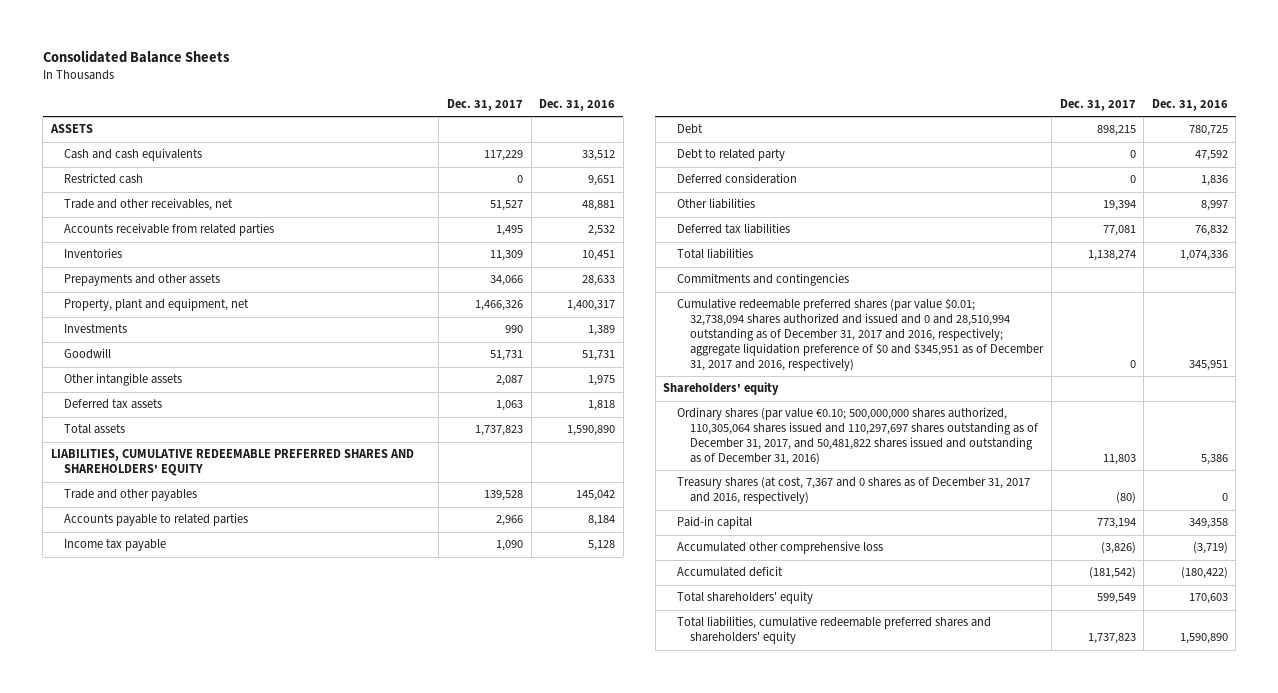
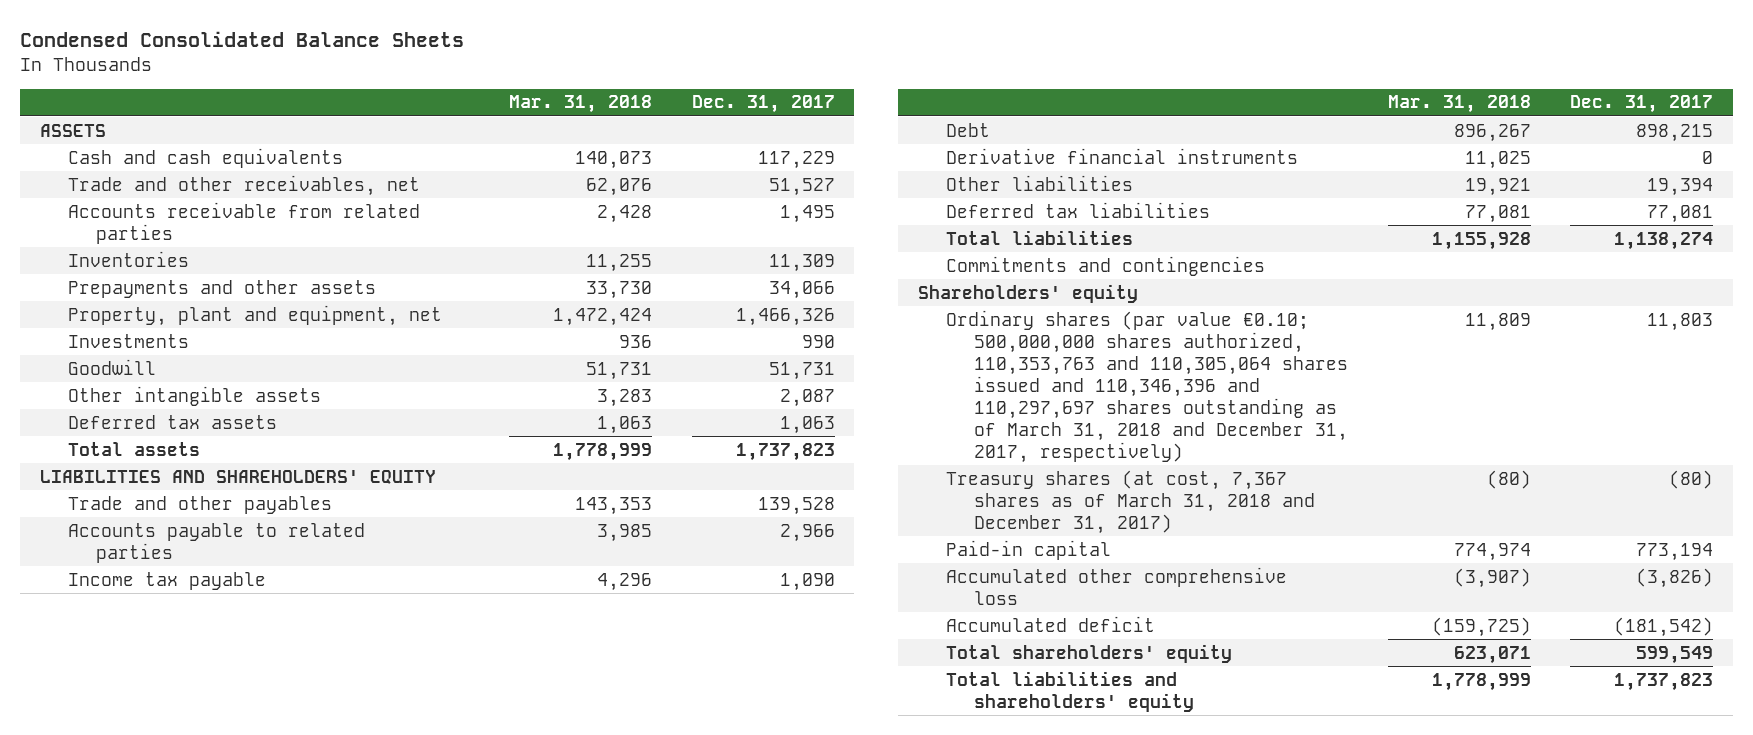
[42,50,230,64] Consolidated Balance Sheets -> [19,31,464,48] Condensed Consolidated Balance Sheets
[539,99,616,112] Dec. 31, 2016 -> none
none -> [509,95,653,114] Mar. 31, 2018
[64,173,144,185] Restricted cash -> none
[50,449,414,477] LIABILITIES, CUMULATIVE REDEEMABLE PREFERRED SHARES AND SHAREHOLDERS' EQUITY -> [39,469,436,484] LIABILITIES AND SHAREHOLDERS' EQUITY
[676,149,785,162] Debt to related party -> none
[676,173,797,185] Deferred consideration -> none
none -> [946,147,1299,164] Derivative financial instruments
[676,298,1045,372] Cumulative redeemable preferred shares (par value $0.01; 32,738,094 shares authorized and issued and 0 and 28,510,994 outstanding as of December 31, 2017 and 2016, respectively; aggregate liquidation preference of $0 and $345,951 as of December 31, 2017 and 2016, respectively) -> none
[676,407,1039,466] Ordinary shares (par value €0.10; 500,000,000 shares authorized, 110,305,064 shares issued and 110,297,697 shares outstanding as of December 31, 2017, and 50,481,822 shares issued and outstanding as of December 31, 2016) -> [946,309,1349,463] Ordinary shares (par value €0.10; 500,000,000 shares authorized, 110,353,763 and 110,305,064 shares issued and 110,346,396 and 110,297,697 shares outstanding as of March 31, 2018 and December 31, 2017, respectively)
[676,477,1030,505] Treasury shares (at cost, 7,367 and 0 shares as of December 31, 2017 and 2016, respectively) -> [946,469,1316,534] Treasury shares (at cost, 7,367 shares as of March 31, 2018 and December 31, 2017)
[676,616,991,645] Total liabilities, cumulative redeemable preferred shares and shareholders' equity -> [946,670,1195,712] Total liabilities and shareholders' equity

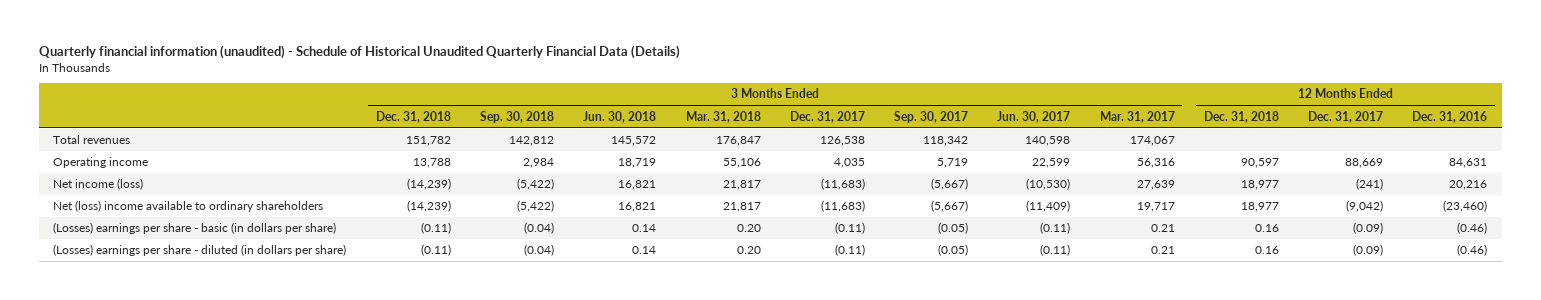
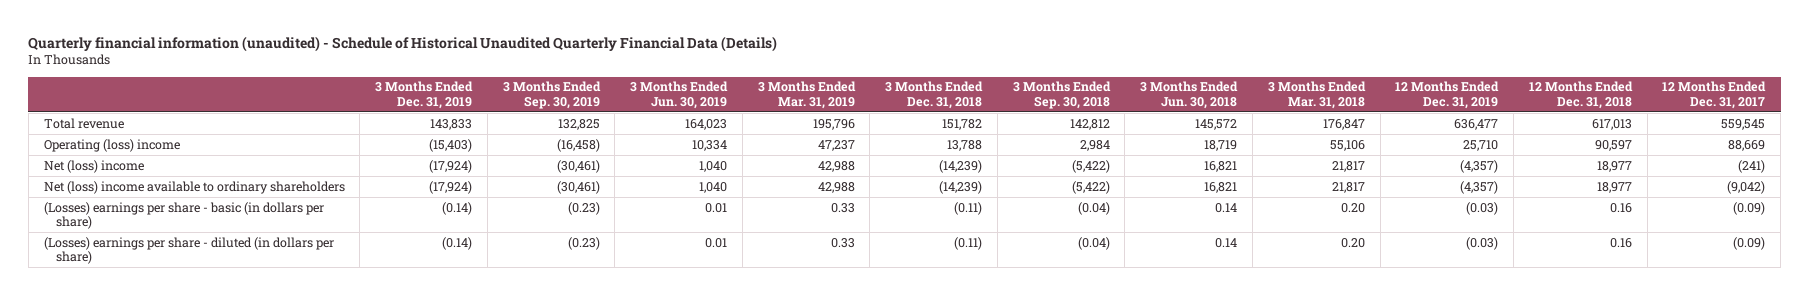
[789,110,865,123] Dec. 31, 2017 -> none
[894,110,969,123] Sep. 30, 2017 -> none
[997,110,1071,123] Jun. 30, 2017 -> none
[1099,110,1175,123] Mar. 31, 2017 -> none
[1412,110,1488,123] Dec. 31, 2016 -> none
none -> [375,81,474,109] 3 Months Ended Dec. 31, 2019
none -> [502,81,601,109] 3 Months Ended Sep. 30, 2019
none -> [630,81,729,109] 3 Months Ended Jun. 30, 2019
none -> [757,81,856,109] 3 Months Ended Mar. 31, 2019
none -> [1395,81,1500,109] 12 Months Ended Dec. 31, 2019
[53,135,131,145] Total revenues -> none
none -> [43,117,124,129] Total revenue
[53,157,149,169] Operating income -> [43,138,180,152] Operating (loss) income
[53,178,144,191] Net income (loss) -> [43,159,144,173] Net (loss) income

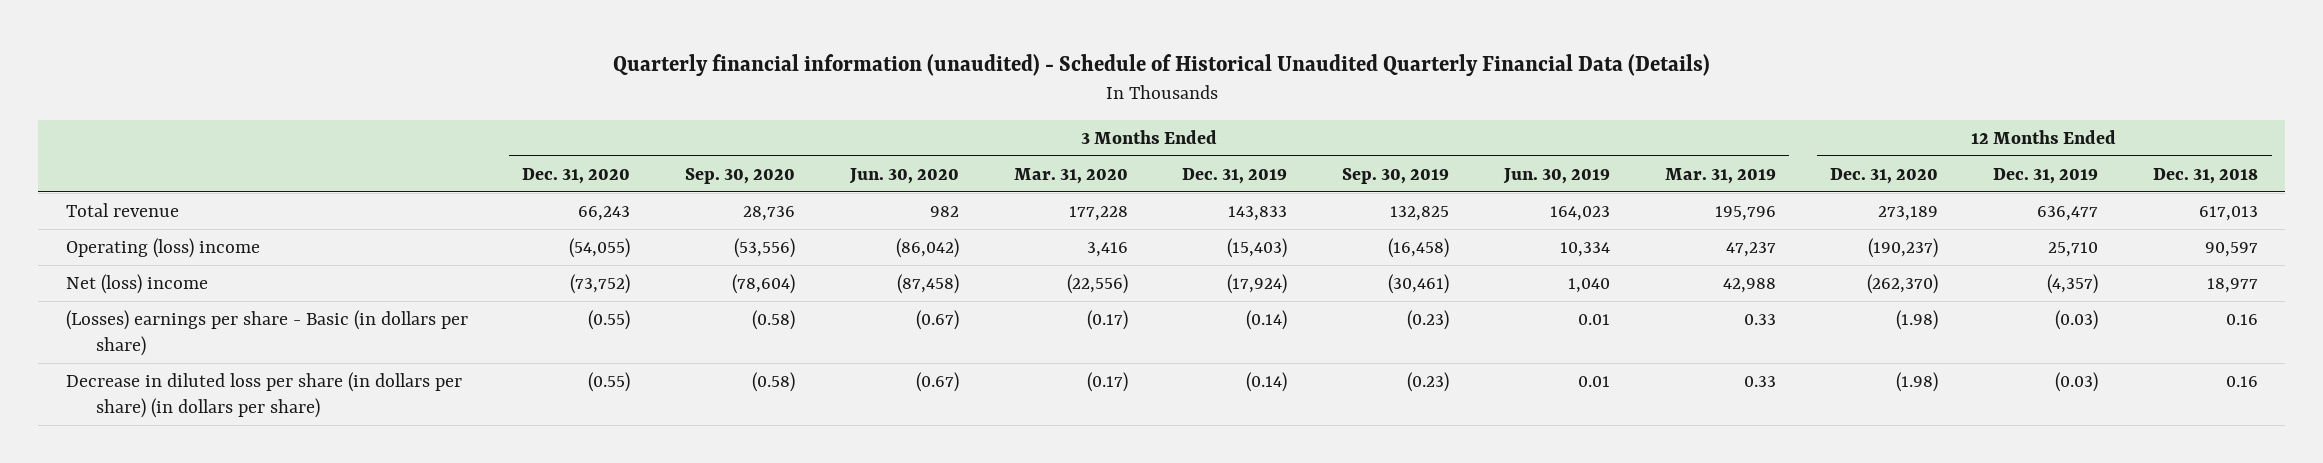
[885,81,984,109] 3 Months Ended Dec. 31, 2018 -> none
[1012,81,1111,109] 3 Months Ended Sep. 30, 2018 -> none
[1140,81,1239,109] 3 Months Ended Jun. 30, 2018 -> none
[1267,81,1366,109] 3 Months Ended Mar. 31, 2018 -> none
[1662,81,1767,109] 12 Months Ended Dec. 31, 2017 -> none
none -> [522,167,631,184] Dec. 31, 2020
none -> [685,167,796,184] Sep. 30, 2020
none -> [848,167,959,184] Jun. 30, 2020
none -> [1013,167,1128,184] Mar. 31, 2020
none -> [1830,167,1939,184] Dec. 31, 2020
[43,180,345,194] Net (loss) income available to ordinary shareholders -> none
[43,201,324,230] (Losses) earnings per share - basic (in dollars per share) -> [65,309,468,356] (Losses) earnings per share - Basic (in dollars per share)
[43,236,334,265] (Losses) earnings per share - diluted (in dollars per share) -> [65,371,462,418] Decrease in diluted loss per share (in dollars per share) (in dollars per share)

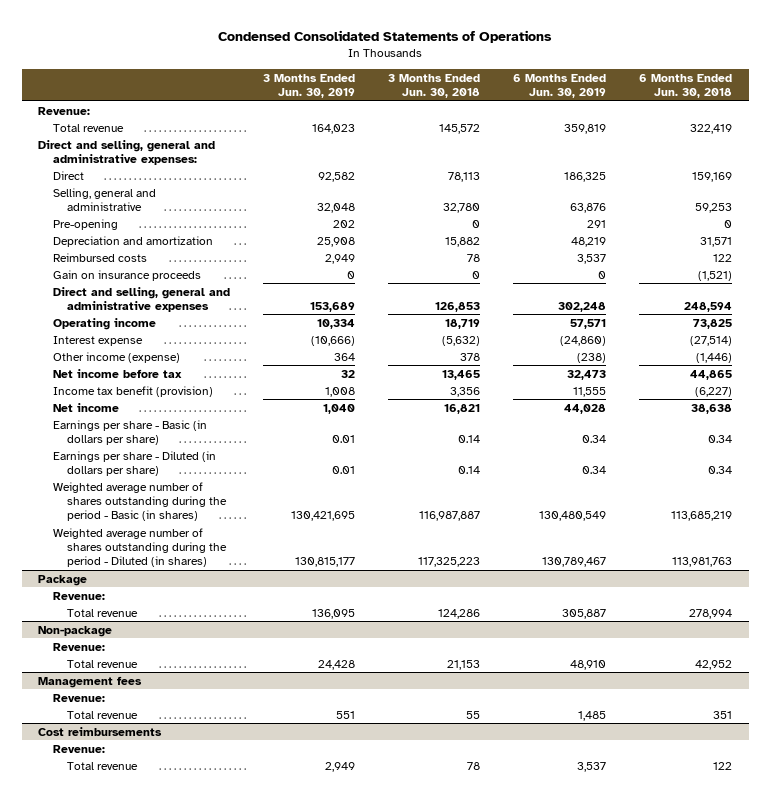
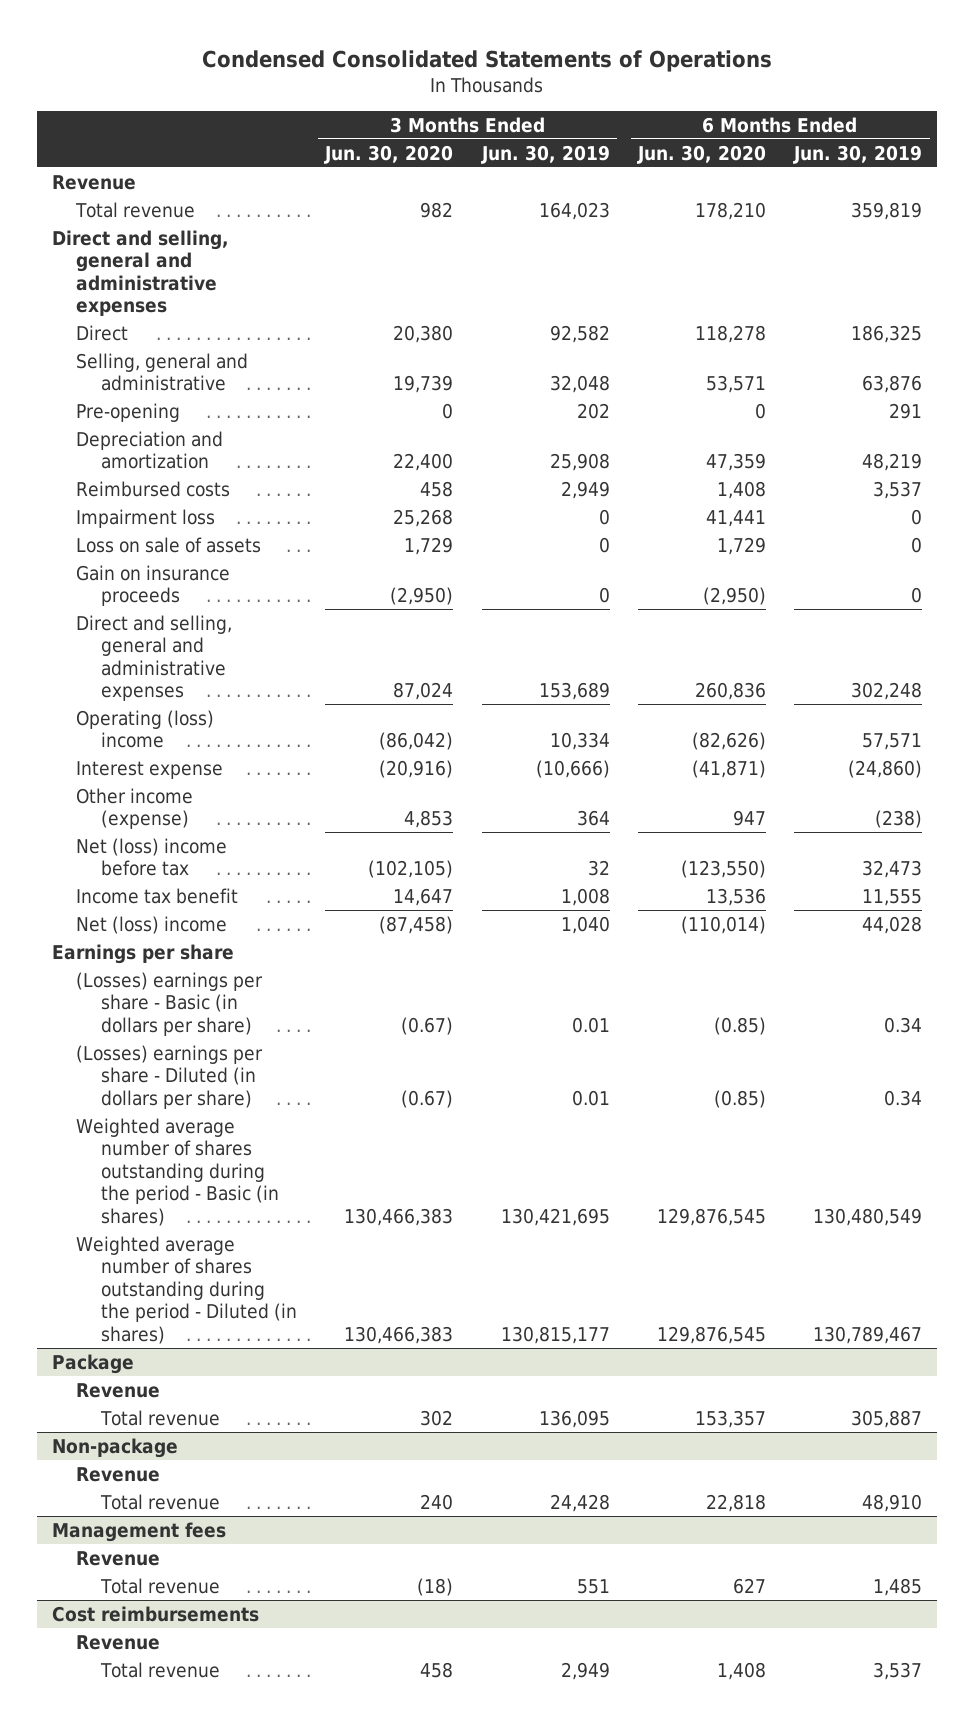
[387,74,480,99] 3 Months Ended Jun. 30, 2018 -> none
[639,74,733,99] 6 Months Ended Jun. 30, 2018 -> none
none -> [324,144,454,164] Jun. 30, 2020
none -> [637,144,767,164] Jun. 30, 2020
[38,106,91,115] Revenue: -> [51,174,136,190] Revenue
[38,139,216,165] Direct and selling, general and administrative expenses: -> [51,229,229,317] Direct and selling, general and administrative expenses
none -> [76,508,216,528] Impairment loss
none -> [76,536,262,553] Loss on sale of assets
[52,317,156,330] Operating income -> [76,709,215,749] Operating (loss) income
[52,368,182,378] Net income before tax -> [76,837,228,877] Net (loss) income before tax
[52,385,213,397] Income tax benefit (provision) -> [76,887,239,904] Income tax benefit
[52,402,119,412] Net income -> [76,915,228,934] Net (loss) income
none -> [51,943,234,964] Earnings per share
[52,419,207,445] Earnings per share - Basic (in dollars per share) -> [76,971,264,1036] (Losses) earnings per share - Basic (in dollars per share)
[52,450,216,476] Earnings per share - Diluted (in dollars per share) -> [76,1044,264,1109] (Losses) earnings per share - Diluted (in dollars per share)
[52,591,105,600] Revenue: -> [76,1382,161,1398] Revenue
[52,642,105,651] Revenue: -> [76,1466,161,1482] Revenue
[52,693,105,702] Revenue: -> [76,1550,161,1566] Revenue
[52,744,105,753] Revenue: -> [76,1634,161,1650] Revenue

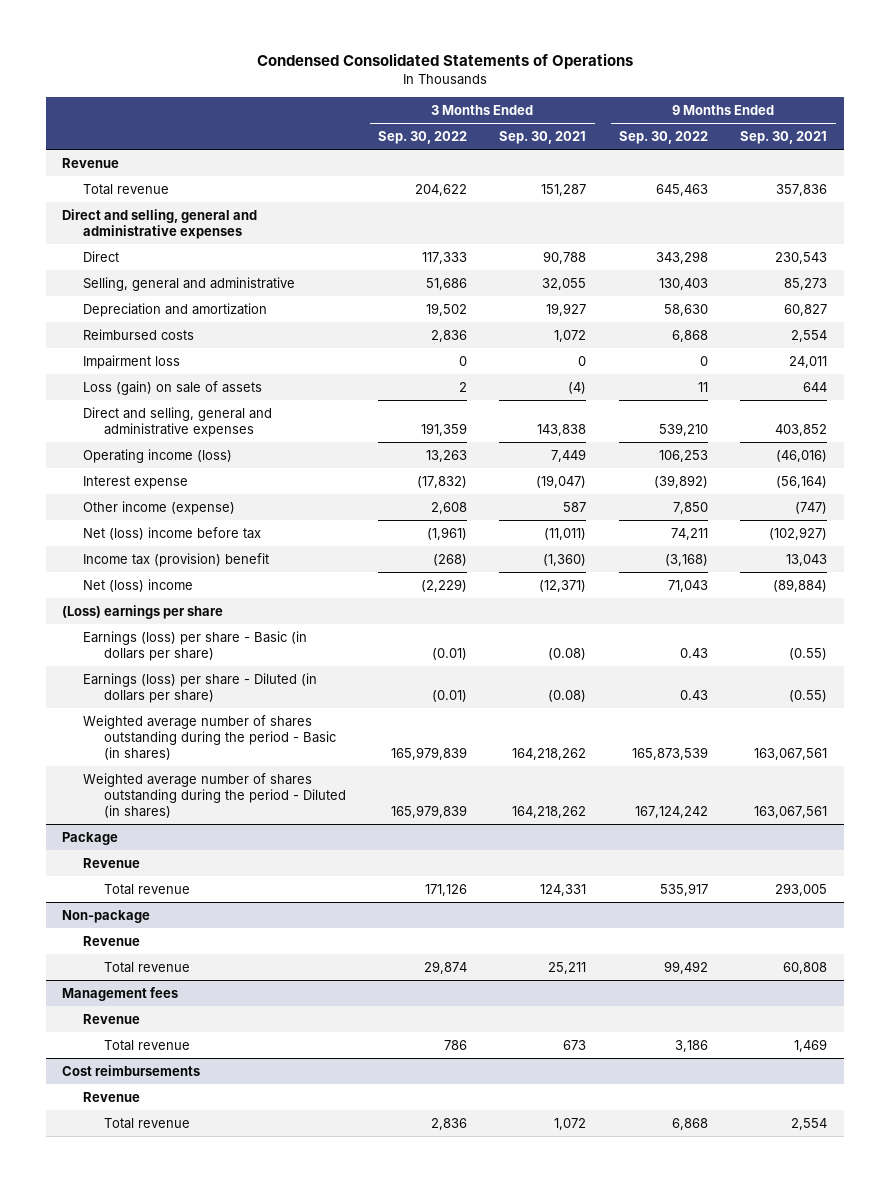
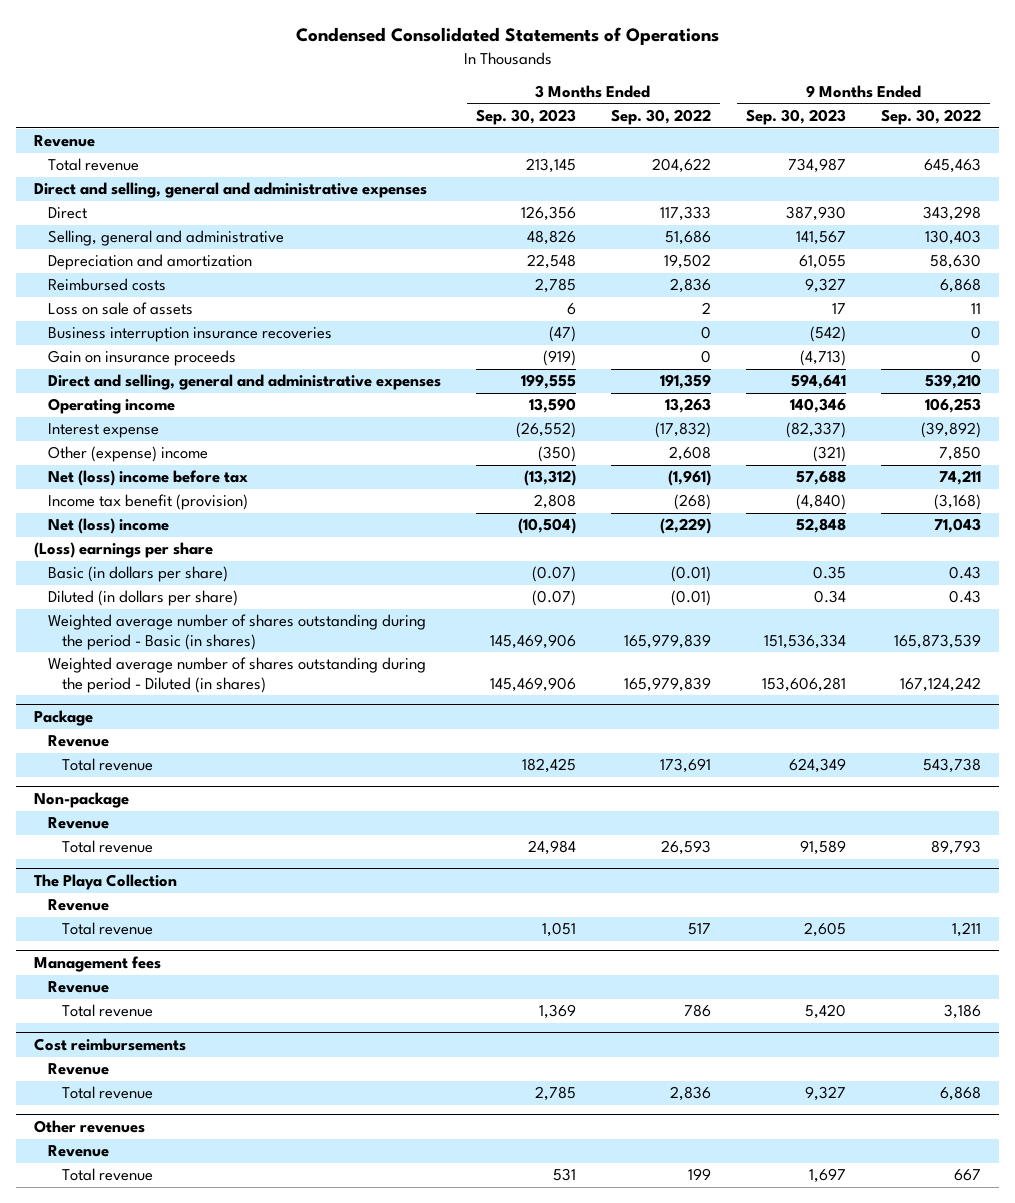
[499,130,587,144] Sep. 30, 2021 -> none
[740,130,828,144] Sep. 30, 2021 -> none
none -> [475,109,576,126] Sep. 30, 2023
none -> [746,109,847,126] Sep. 30, 2023
[82,354,180,369] Impairment loss -> none
[82,380,262,395] Loss (gain) on sale of assets -> [47,302,193,316] Loss on sale of assets
none -> [47,327,332,343] Business interruption insurance recoveries
none -> [47,350,236,367] Gain on insurance proceeds
[82,448,232,463] Operating income (loss) -> [47,398,175,415] Operating income
[82,500,235,515] Other income (expense) -> [47,446,208,463] Other (expense) income
[82,552,269,567] Income tax (provision) benefit -> [47,494,248,511] Income tax benefit (provision)
[82,630,307,662] Earnings (loss) per share - Basic (in dollars per share) -> [47,566,228,583] Basic (in dollars per share)
[82,672,317,704] Earnings (loss) per share - Diluted (in dollars per share) -> [47,590,238,607] Diluted (in dollars per share)
[425,883,468,896] 171,126 -> [659,758,711,774] 173,691
[659,882,708,896] 535,917 -> [923,758,982,774] 543,738
[424,960,468,974] 29,874 -> [660,840,711,856] 26,593
[663,960,708,974] 99,492 -> [931,840,982,856] 89,793
none -> [33,873,177,890] The Playa Collection
none -> [47,899,109,912] Revenue
none -> [61,922,153,936] Total revenue
none -> [33,1119,145,1133] Other revenues
none -> [47,1145,109,1158] Revenue
none -> [61,1168,153,1182] Total revenue

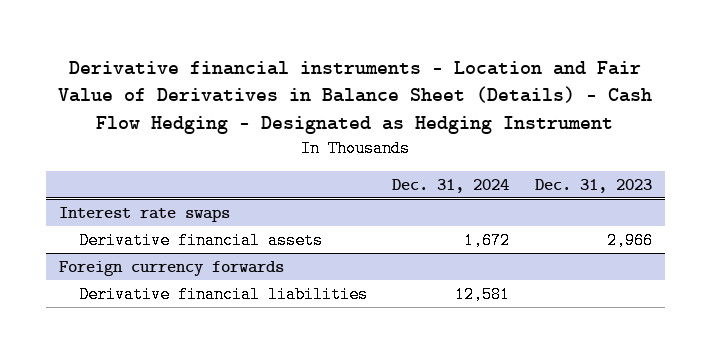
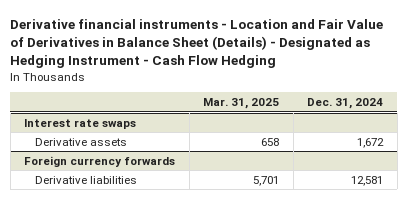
[58,60,653,135] Derivative financial instruments - Location and Fair Value of Derivatives in Balance Sheet (Details) - Cash Flow Hedging - Designated as Hedging Instrument -> [10,18,384,68] Derivative financial instruments - Location and Fair Value of Derivatives in Balance Sheet (Details) - Designated as Hedging Instrument - Cash Flow Hedging
[534,178,652,193] Dec. 31, 2023 -> none
none -> [203,98,280,110] Mar. 31, 2025
[78,231,323,249] Derivative financial assets -> [34,137,127,146] Derivative assets
[78,285,368,303] Derivative financial liabilities -> [34,175,137,184] Derivative liabilities

